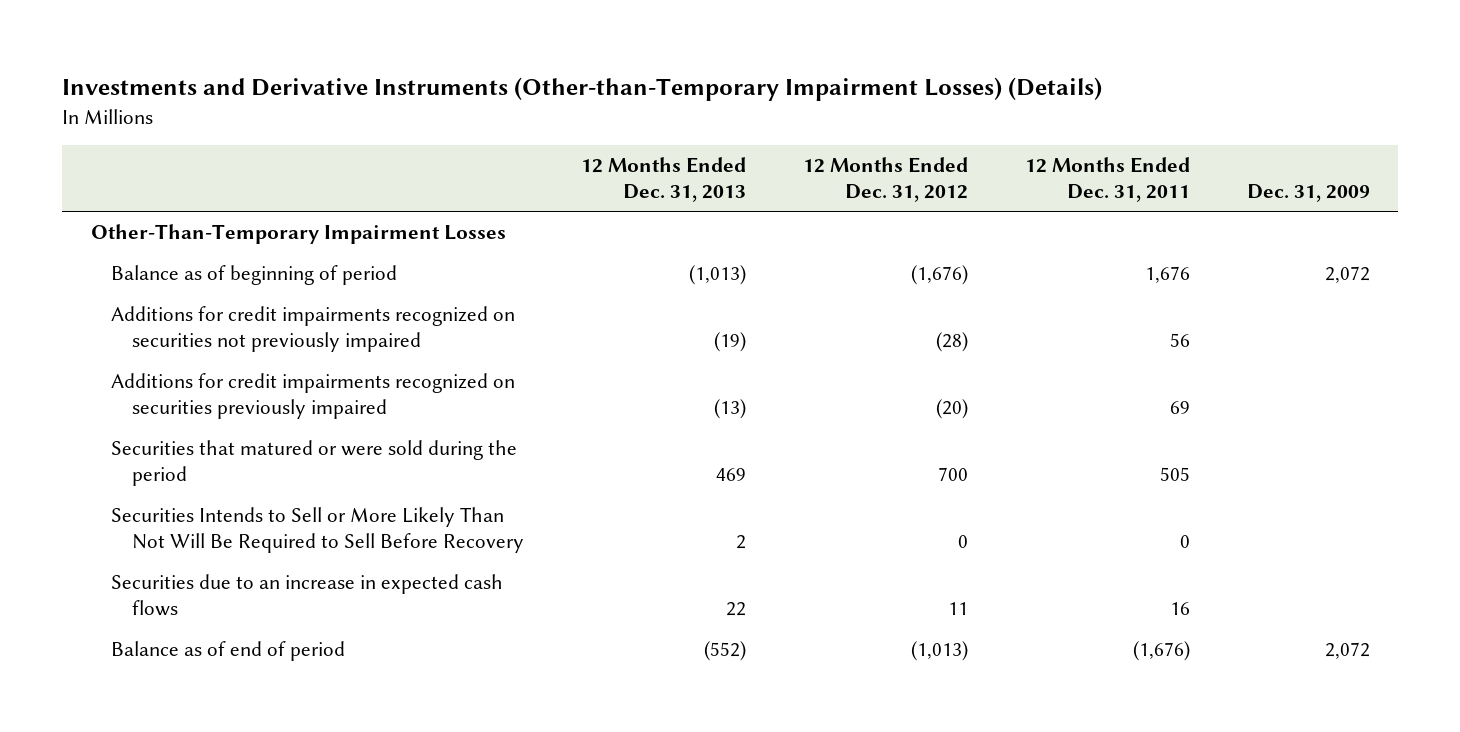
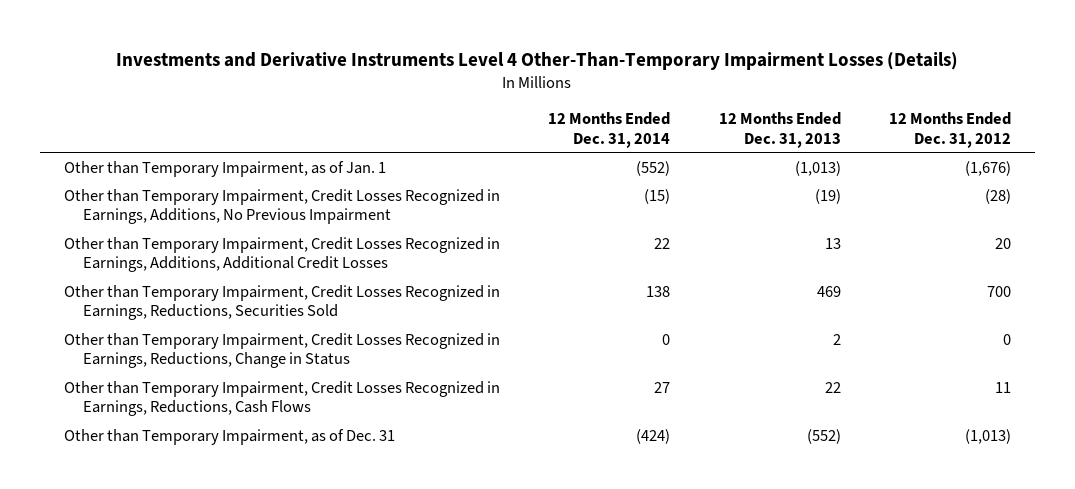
[62,76,1103,101] Investments and Derivative Instruments (Other-than-Temporary Impairment Losses) (Details) -> [116,51,959,70] Investments and Derivative Instruments Level 4 Other-Than-Temporary Impairment Losses (Details)
[1024,157,1190,202] 12 Months Ended Dec. 31, 2011 -> none
[1246,183,1370,202] Dec. 31, 2009 -> none
none -> [548,112,671,148] 12 Months Ended Dec. 31, 2014
[90,224,506,245] Other-Than-Temporary Impairment Losses -> none
[111,373,516,419] Additions for credit impairments recognized on securities previously impaired -> none
[111,507,525,553] Securities Intends to Sell or More Likely Than Not Will Be Required to Sell Before Recovery -> none
[111,265,398,286] Balance as of beginning of period -> [63,160,386,177] Other than Temporary Impairment, as of Jan. 1
[111,306,516,352] Additions for credit impairments recognized on securities not previously impaired -> [63,188,500,225] Other than Temporary Impairment, Credit Losses Recognized in Earnings, Additions, No Previous Impairment
none -> [63,236,500,273] Other than Temporary Impairment, Credit Losses Recognized in Earnings, Additions, Additional Credit Losses
[111,440,518,486] Securities that matured or were sold during the period -> [63,284,500,321] Other than Temporary Impairment, Credit Losses Recognized in Earnings, Reductions, Securities Sold
none -> [63,332,500,369] Other than Temporary Impairment, Credit Losses Recognized in Earnings, Reductions, Change in Status
[111,574,504,616] Securities due to an increase in expected cash flows -> [63,380,500,417] Other than Temporary Impairment, Credit Losses Recognized in Earnings, Reductions, Cash Flows
[111,641,346,662] Balance as of end of period -> [63,428,395,445] Other than Temporary Impairment, as of Dec. 31

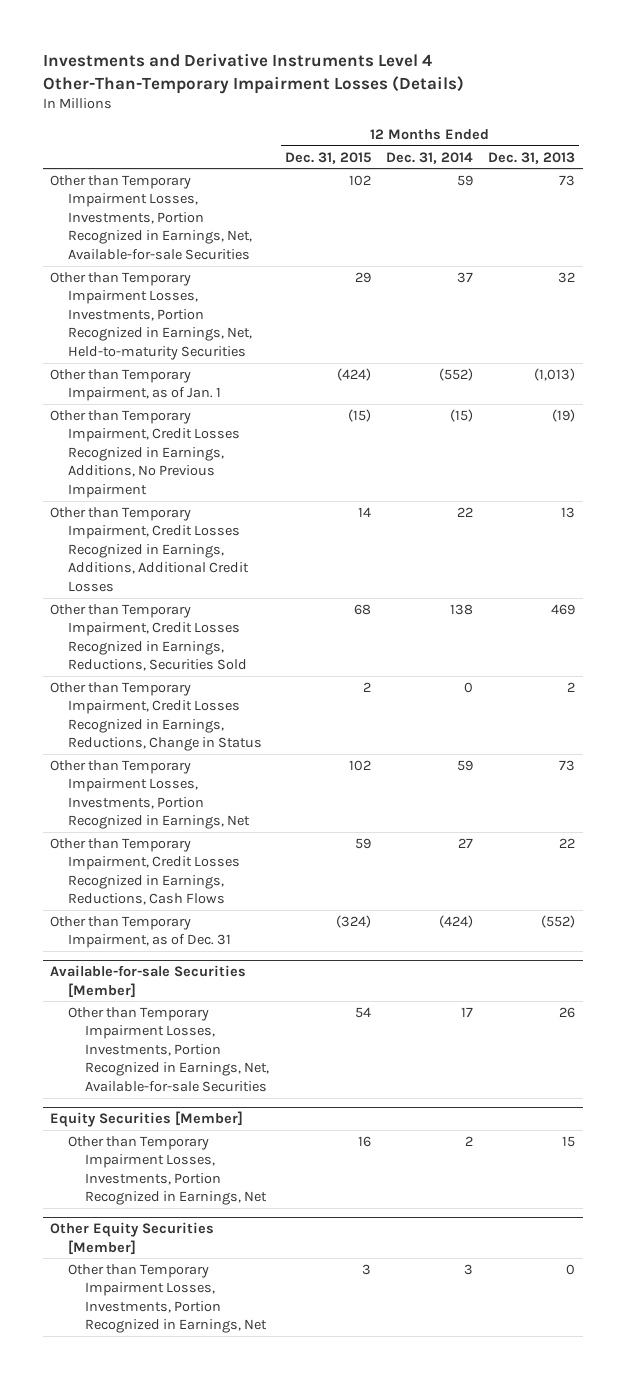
[888,112,1011,148] 12 Months Ended Dec. 31, 2012 -> none
none -> [284,151,371,164] Dec. 31, 2015
none -> [50,174,252,260] Other than Temporary Impairment Losses, Investments, Portion Recognized in Earnings, Net, Available-for-sale Securities
none -> [50,271,252,360] Other than Temporary Impairment Losses, Investments, Portion Recognized in Earnings, Net, Held-to-maturity Securities
none -> [50,759,250,830] Other than Temporary Impairment Losses, Investments, Portion Recognized in Earnings, Net
none -> [50,965,247,998] Available-for-sale Securities [Member]
none -> [67,1006,270,1092] Other than Temporary Impairment Losses, Investments, Portion Recognized in Earnings, Net, Available-for-sale Securities
none -> [50,1111,244,1128] Equity Securities [Member]
none -> [67,1135,268,1206] Other than Temporary Impairment Losses, Investments, Portion Recognized in Earnings, Net
none -> [50,1222,215,1255] Other Equity Securities [Member]
none -> [67,1263,268,1334] Other than Temporary Impairment Losses, Investments, Portion Recognized in Earnings, Net

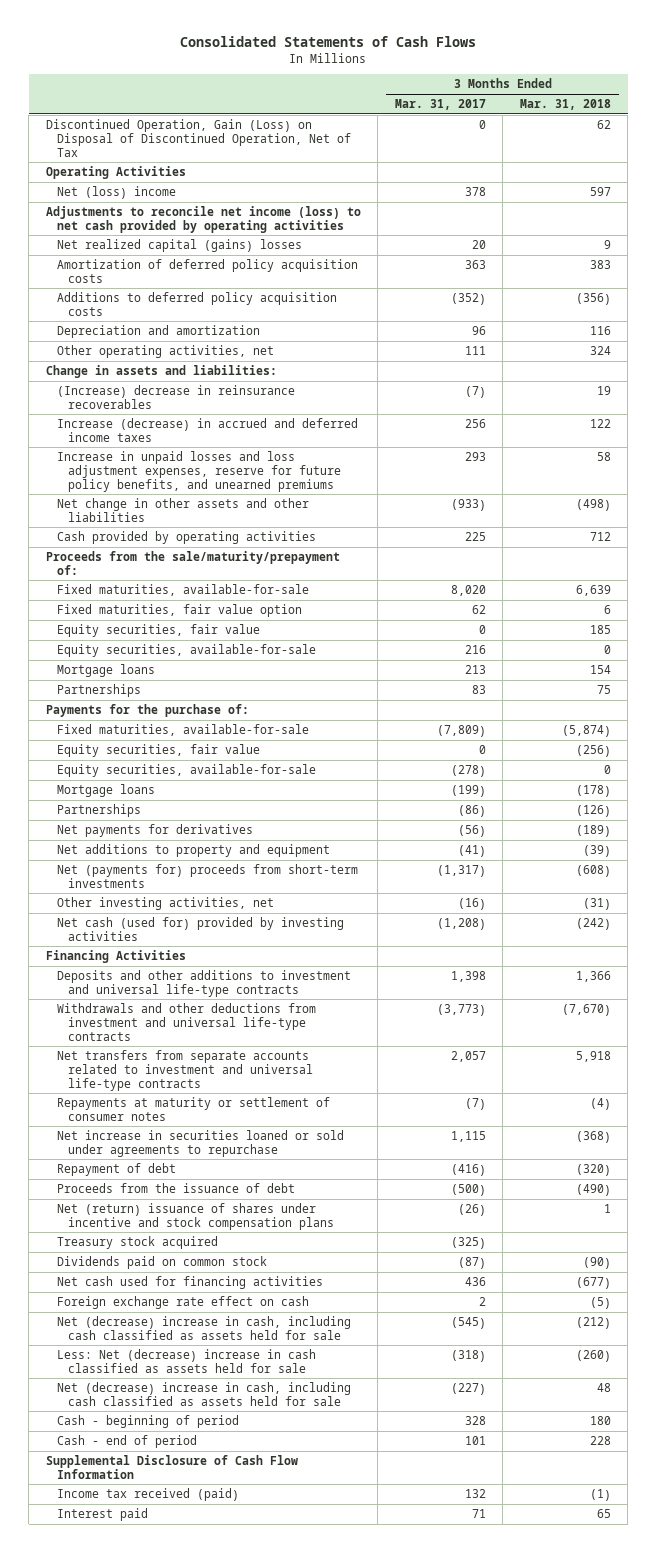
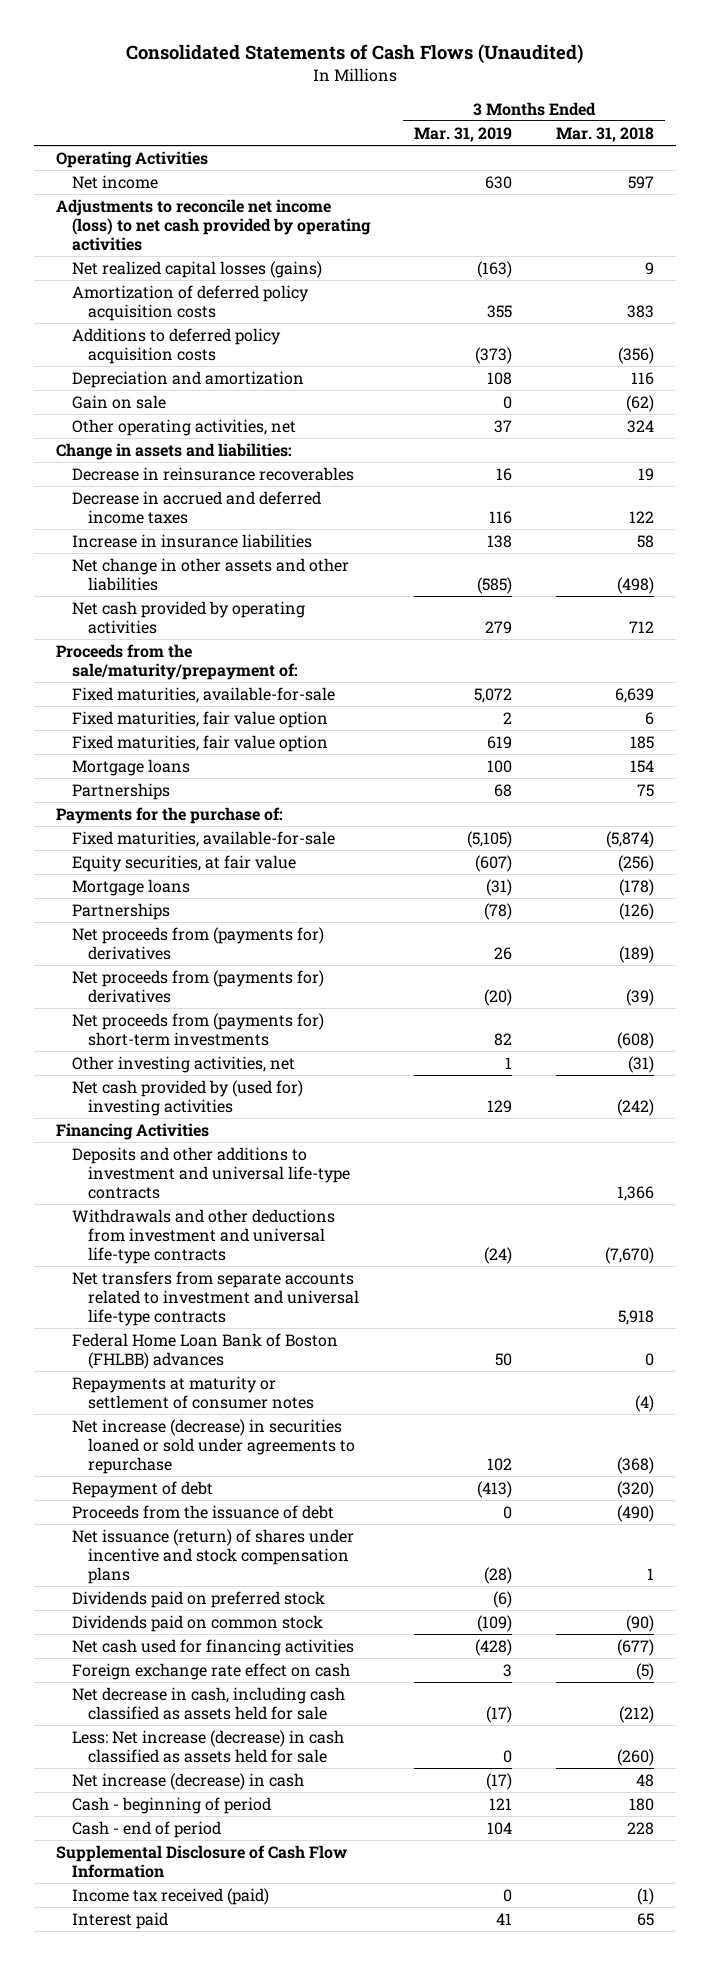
[180,36,477,48] Consolidated Statements of Cash Flows -> [125,43,583,64] Consolidated Statements of Cash Flows (Unaudited)
[394,99,486,111] Mar. 31, 2017 -> none
none -> [413,126,512,142] Mar. 31, 2019
[45,119,351,157] Discontinued Operation, Gain (Loss) on Disposal of Discontinued Operation, Net of Tax -> none
[56,186,176,200] Net (loss) income -> [71,174,158,189] Net income
[56,239,302,253] Net realized capital (gains) losses -> [71,260,322,278] Net realized capital losses (gains)
none -> [71,394,166,409] Gain on sale
[56,385,295,409] (Increase) decrease in reinsurance recoverables -> [71,466,354,481] Decrease in reinsurance recoverables
[56,418,358,442] Increase (decrease) in accrued and deferred income taxes -> [71,490,321,524] Decrease in accrued and deferred income taxes
[56,451,341,492] Increase in unpaid losses and loss adjustment expenses, reserve for future policy benefits, and unearned premiums -> [71,533,312,548] Increase in insurance liabilities
[56,531,316,545] Cash provided by operating activities -> [71,600,305,634] Net cash provided by operating activities
[56,644,316,658] Equity securities, available-for-sale -> none
[56,624,260,638] Equity securities, fair value -> [71,734,328,752] Fixed maturities, fair value option
[56,764,316,778] Equity securities, available-for-sale -> none
[56,744,260,758] Equity securities, fair value -> [71,854,296,872] Equity securities, at fair value
[56,824,253,838] Net payments for derivatives -> [71,926,324,960] Net proceeds from (payments for) derivatives
[56,844,330,858] Net additions to property and equipment -> [71,969,324,1003] Net proceeds from (payments for) derivatives
[56,864,358,888] Net (payments for) proceeds from short-term investments -> [71,1012,324,1046] Net proceeds from (payments for) short-term investments
[56,917,344,941] Net cash (used for) provided by investing activities -> [71,1079,303,1116] Net cash provided by (used for) investing activities
none -> [71,1332,338,1369] Federal Home Loan Bank of Boston (FHLBB) advances
[56,1130,344,1157] Net increase in securities loaned or sold under agreements to repurchase -> [71,1418,355,1474] Net increase (decrease) in securities loaned or sold under agreements to repurchase
[56,1236,218,1250] Treasury stock acquired -> none
[56,1203,334,1230] Net (return) issuance of shares under incentive and stock compensation plans -> [71,1528,354,1584] Net issuance (return) of shares under incentive and stock compensation plans
none -> [71,1590,325,1608] Dividends paid on preferred stock
[56,1316,351,1340] Net (decrease) increase in cash, including cash classified as assets held for sale -> [71,1686,345,1720] Net decrease in cash, including cash classified as assets held for sale
[56,1349,316,1373] Less: Net (decrease) increase in cash classified as assets held for sale -> [71,1729,344,1763] Less: Net increase (decrease) in cash classified as assets held for sale
[56,1382,351,1406] Net (decrease) increase in cash, including cash classified as assets held for sale -> [71,1772,304,1790] Net increase (decrease) in cash

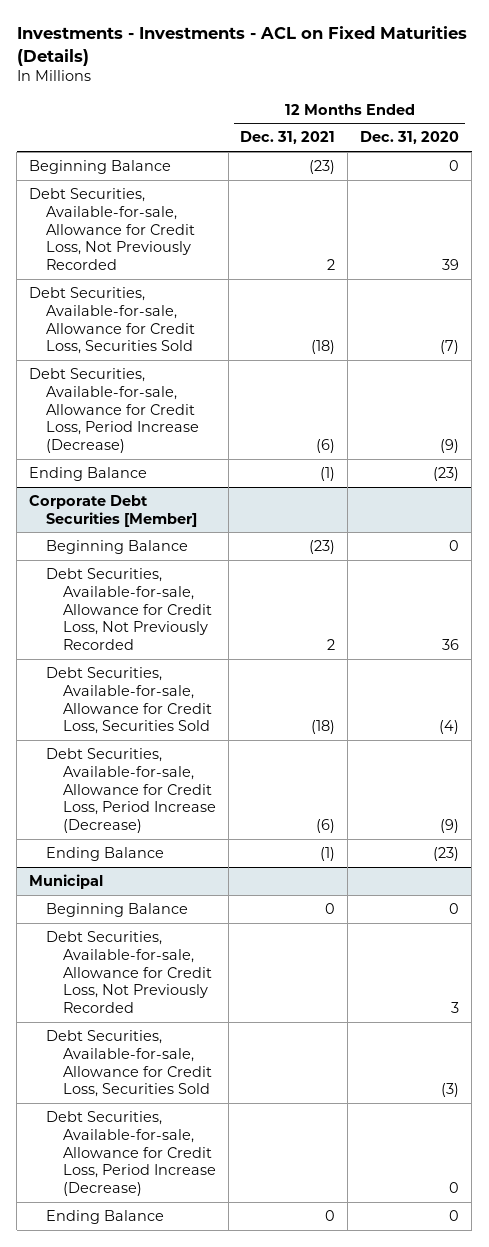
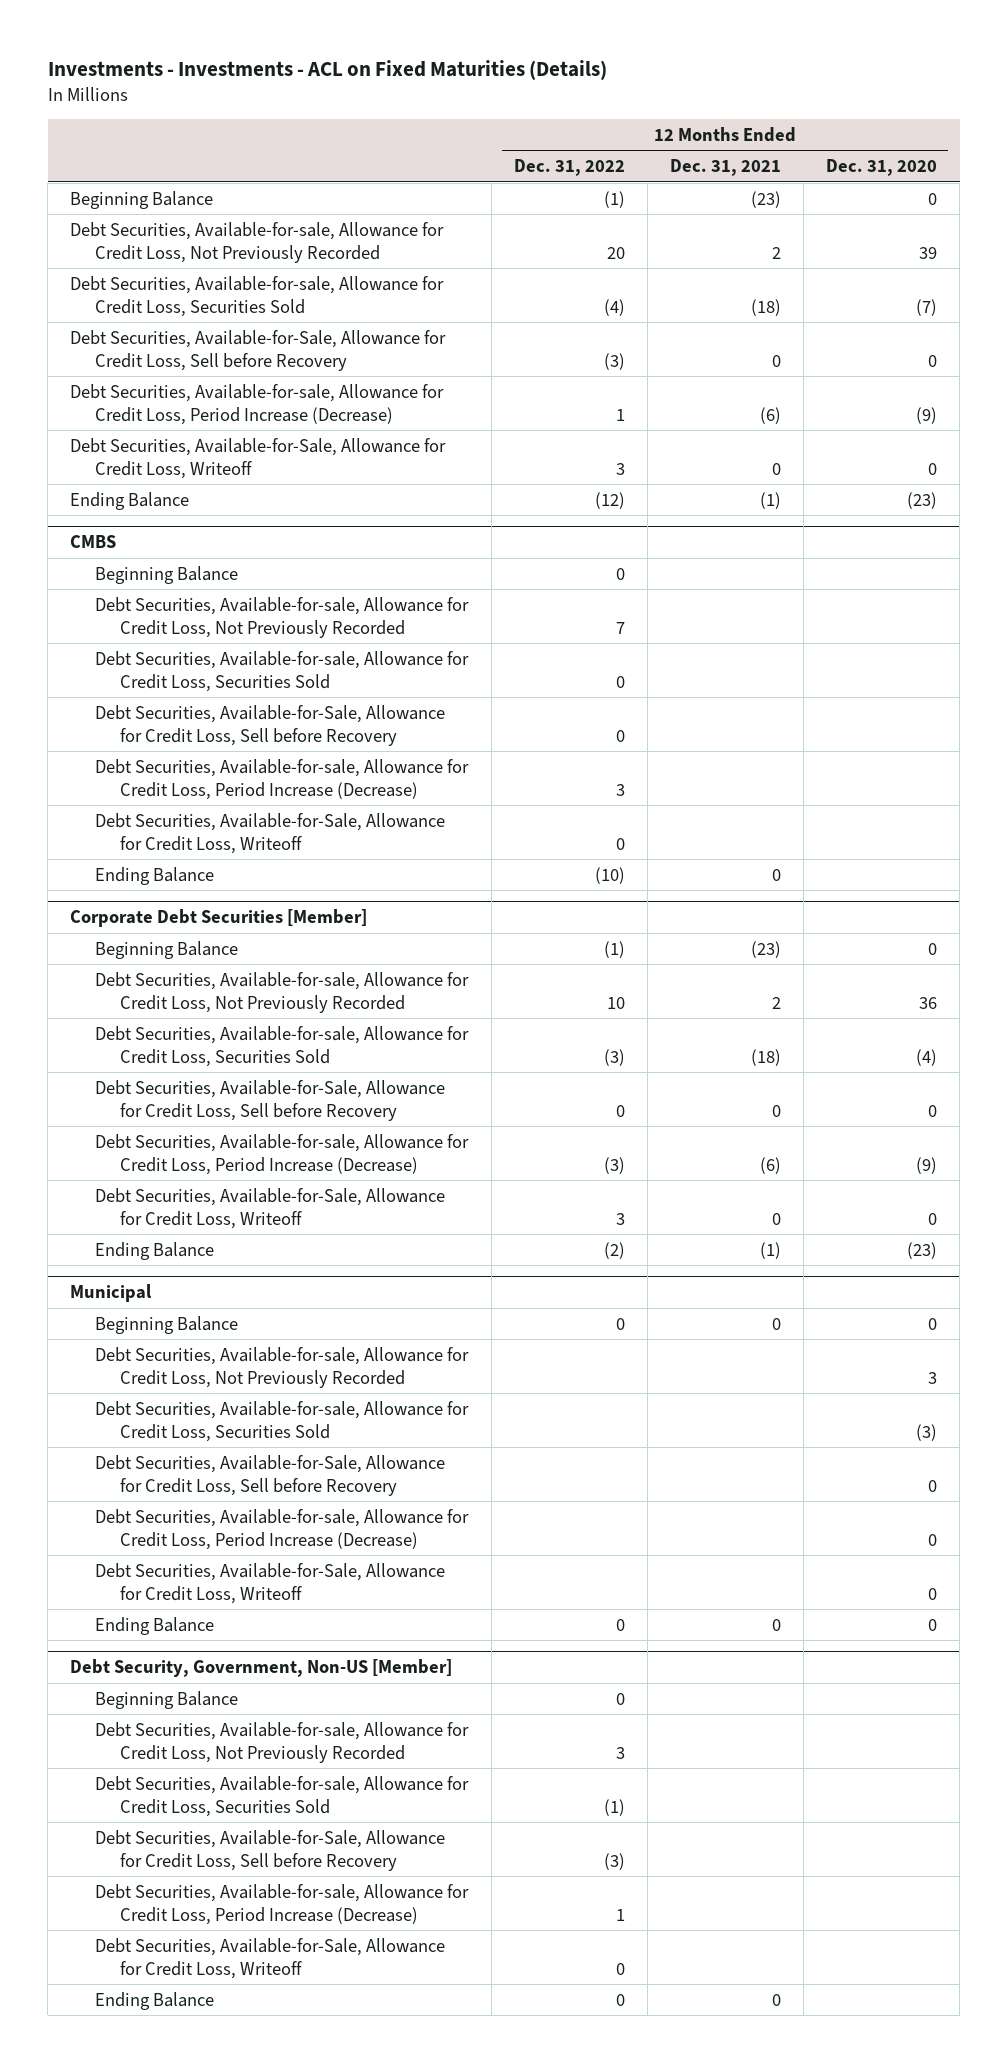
none -> [513,159,625,177] Dec. 31, 2022
none -> [70,329,447,371] Debt Securities, Available-for-Sale, Allowance for Credit Loss, Sell before Recovery
none -> [70,437,447,479] Debt Securities, Available-for-Sale, Allowance for Credit Loss, Writeoff
none -> [70,535,117,549] CMBS
none -> [95,565,239,584] Beginning Balance
none -> [95,596,470,638] Debt Securities, Available-for-sale, Allowance for Credit Loss, Not Previously Recorded
none -> [95,650,470,692] Debt Securities, Available-for-sale, Allowance for Credit Loss, Securities Sold
none -> [95,704,446,746] Debt Securities, Available-for-Sale, Allowance for Credit Loss, Sell before Recovery
none -> [95,758,470,800] Debt Securities, Available-for-sale, Allowance for Credit Loss, Period Increase (Decrease)
none -> [95,812,446,854] Debt Securities, Available-for-Sale, Allowance for Credit Loss, Writeoff
none -> [95,866,215,885] Ending Balance
none -> [95,1079,446,1121] Debt Securities, Available-for-Sale, Allowance for Credit Loss, Sell before Recovery
none -> [95,1187,446,1229] Debt Securities, Available-for-Sale, Allowance for Credit Loss, Writeoff
none -> [95,1454,446,1496] Debt Securities, Available-for-Sale, Allowance for Credit Loss, Sell before Recovery
none -> [95,1562,446,1604] Debt Securities, Available-for-Sale, Allowance for Credit Loss, Writeoff
none -> [70,1659,453,1678] Debt Security, Government, Non-US [Member]
none -> [95,1690,239,1709] Beginning Balance
none -> [95,1721,470,1763] Debt Securities, Available-for-sale, Allowance for Credit Loss, Not Previously Recorded
none -> [95,1775,470,1817] Debt Securities, Available-for-sale, Allowance for Credit Loss, Securities Sold
none -> [95,1829,446,1871] Debt Securities, Available-for-Sale, Allowance for Credit Loss, Sell before Recovery
none -> [95,1883,470,1925] Debt Securities, Available-for-sale, Allowance for Credit Loss, Period Increase (Decrease)
none -> [95,1937,446,1979] Debt Securities, Available-for-Sale, Allowance for Credit Loss, Writeoff
none -> [95,1991,215,2010] Ending Balance

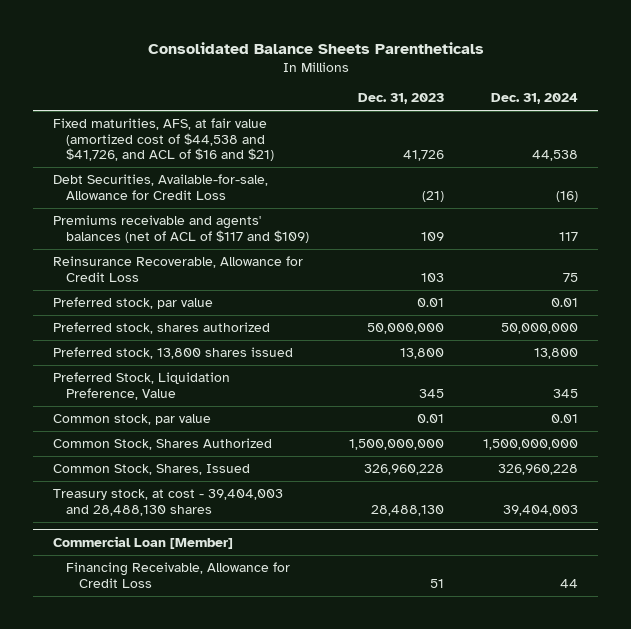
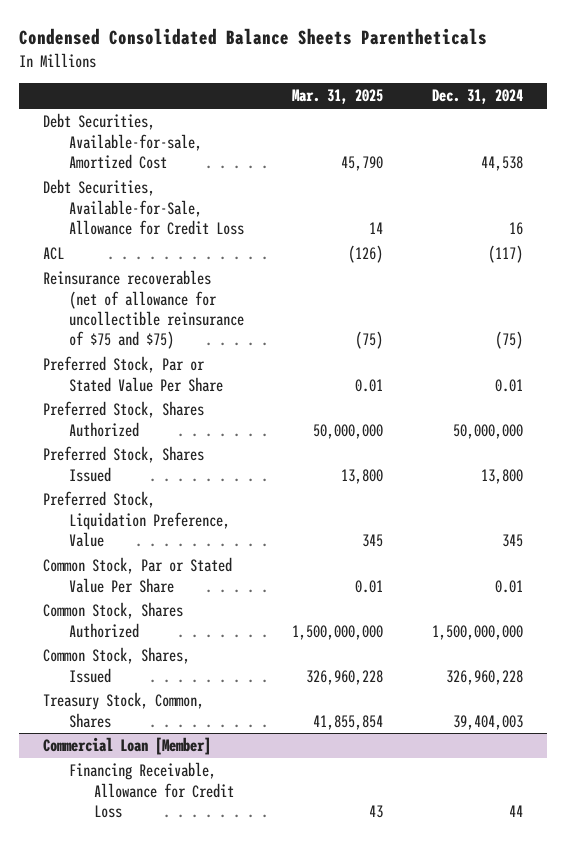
[147,41,484,54] Consolidated Balance Sheets Parentheticals -> [18,28,487,46] Condensed Consolidated Balance Sheets Parentheticals
[357,93,444,105] Dec. 31, 2023 -> none
none -> [292,89,384,105] Mar. 31, 2025
[52,215,309,243] Premiums receivable and agents' balances (net of ACL of $117 and $109) -> none
[52,118,274,162] Fixed maturities, AFS, at fair value (amortized cost of $44,538 and $41,726, and ACL of $16 and $21) -> [43,113,202,169] Debt Securities, Available-for-sale, Amortized Cost
[52,174,268,200] Debt Securities, Available-for-sale, Allowance for Credit Loss -> [43,179,244,235] Debt Securities, Available-for-Sale, Allowance for Credit Loss
[556,190,579,202] (16) -> [508,221,523,235] 16
none -> [43,247,65,261] ACL
[52,256,303,282] Reinsurance Recoverable, Allowance for Credit Loss -> [43,270,244,350] Reinsurance recoverables (net of allowance for uncollectible reinsurance of $75 and $75)
[563,272,579,282] 75 -> [494,331,523,350] (75)
[52,297,213,310] Preferred stock, par value -> [43,356,223,392] Preferred Stock, Par or Stated Value Per Share
[52,322,270,335] Preferred stock, shares authorized -> [43,401,205,437] Preferred Stock, Shares Authorized
[52,347,293,360] Preferred stock, 13,800 shares issued -> [43,446,205,482] Preferred Stock, Shares Issued
[52,414,211,426] Common stock, par value -> [43,557,233,593] Common Stock, Par or Stated Value Per Share
[52,489,283,516] Treasury stock, at cost - 39,404,003 and 28,488,130 shares -> [43,692,205,728] Treasury Stock, Common, Shares

